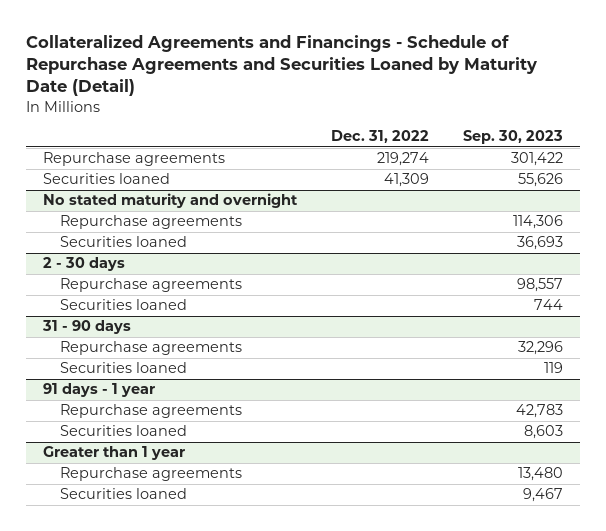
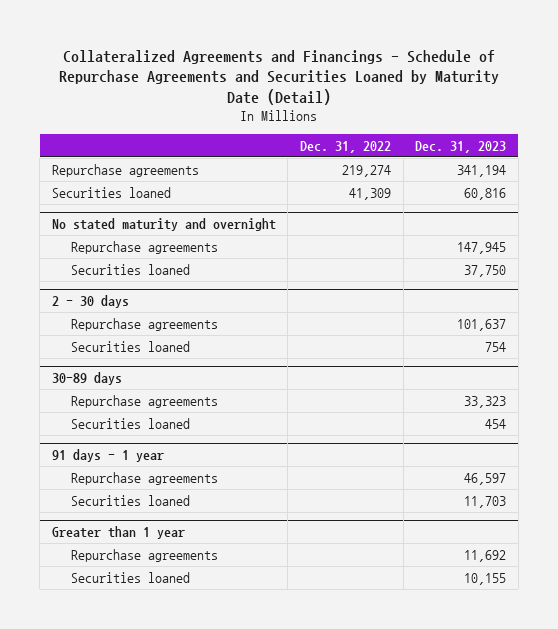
[463,130,564,145] Sep. 30, 2023 -> none
none -> [415,140,507,153] Dec. 31, 2023
[41,320,131,335] 31 - 90 days -> [51,372,122,386] 30-89 days

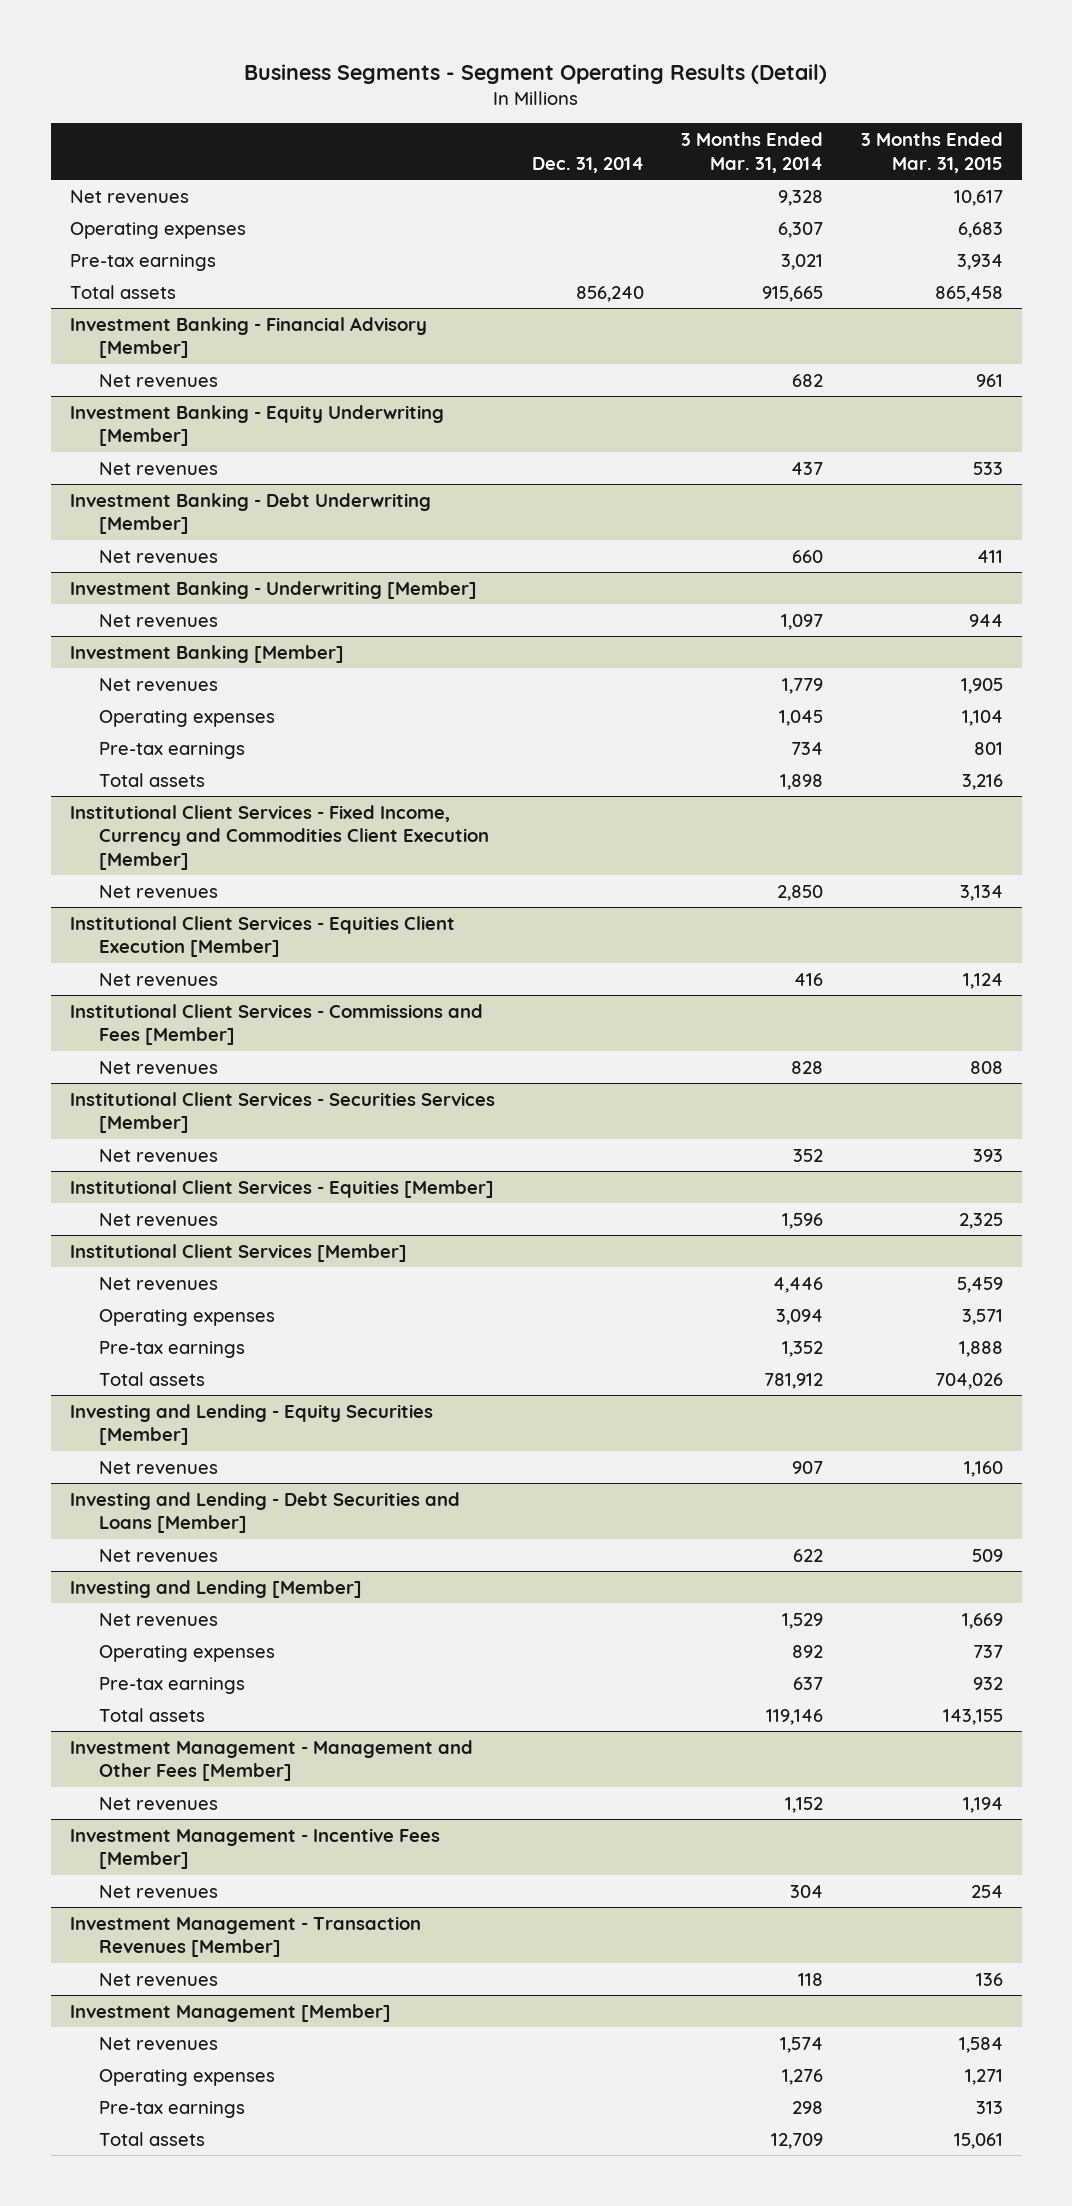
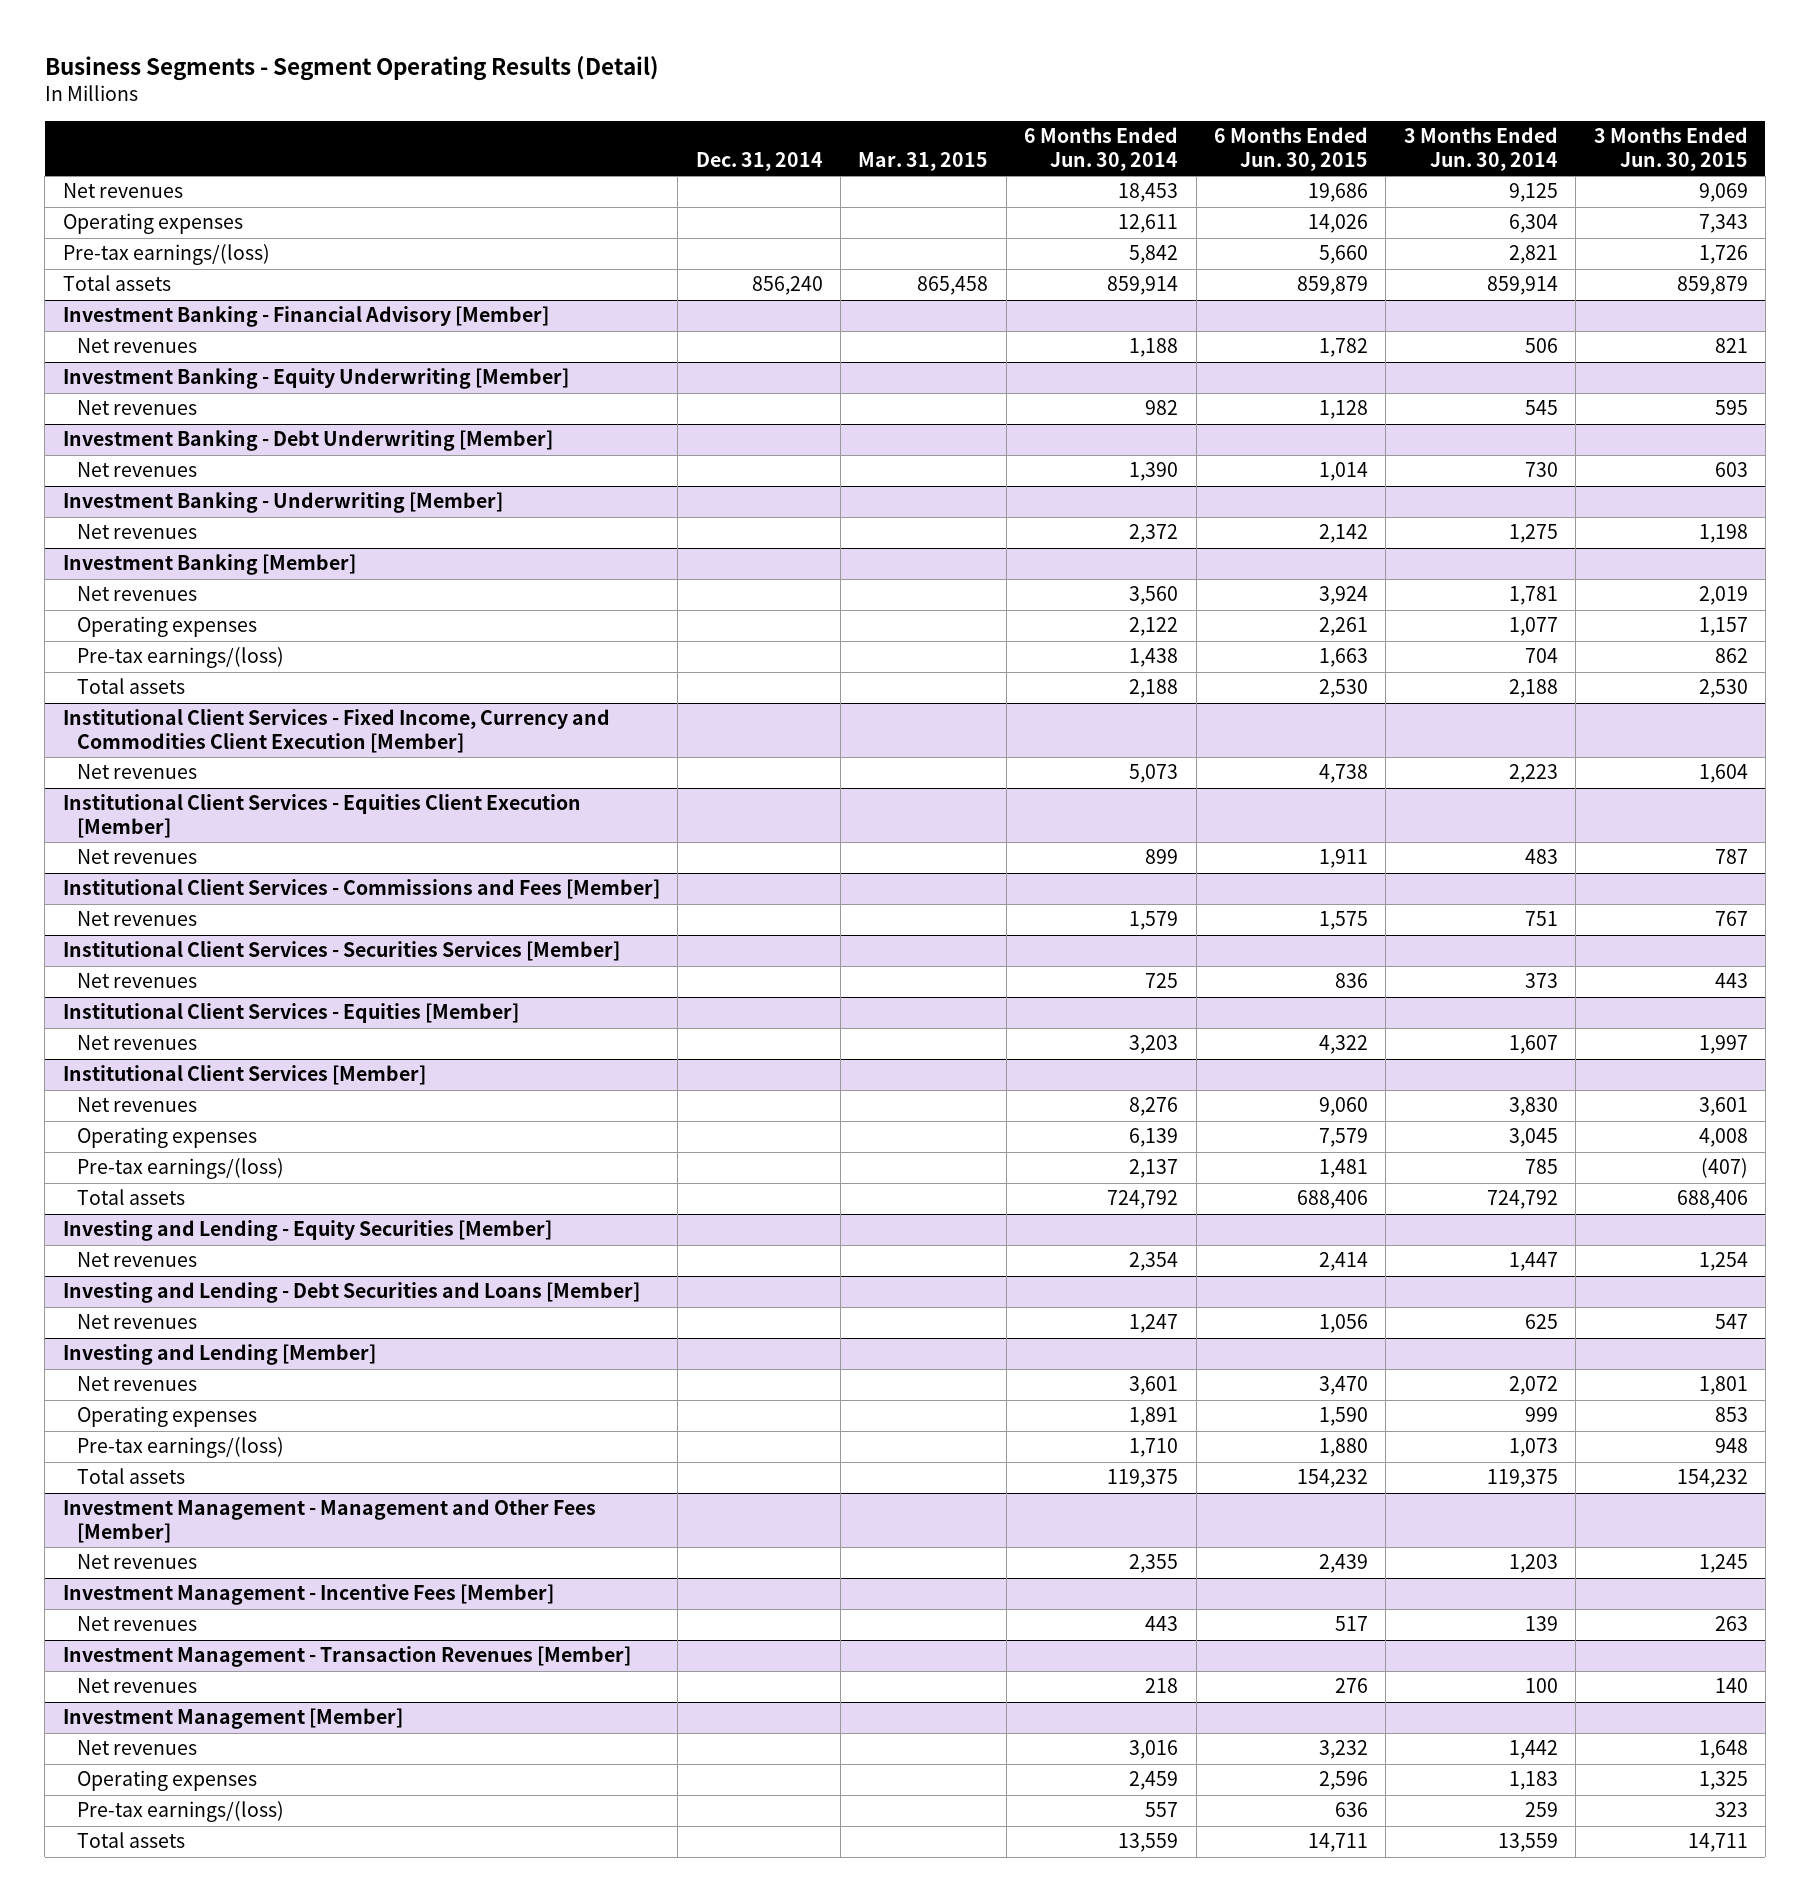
[681,132,824,173] 3 Months Ended Mar. 31, 2014 -> none
[860,132,1003,173] 3 Months Ended Mar. 31, 2015 -> none
none -> [858,152,989,172] Mar. 31, 2015
none -> [1024,127,1179,172] 6 Months Ended Jun. 30, 2014
none -> [1213,127,1368,172] 6 Months Ended Jun. 30, 2015
none -> [1403,127,1558,172] 3 Months Ended Jun. 30, 2014
none -> [1593,127,1748,172] 3 Months Ended Jun. 30, 2015
[69,253,216,271] Pre-tax earnings -> [62,244,270,266] Pre-tax earnings/(loss)
[98,741,245,759] Pre-tax earnings -> [77,647,285,669] Pre-tax earnings/(loss)
[98,1340,245,1358] Pre-tax earnings -> [77,1158,285,1180] Pre-tax earnings/(loss)
[98,1676,245,1694] Pre-tax earnings -> [77,1437,285,1459] Pre-tax earnings/(loss)
[98,2100,245,2118] Pre-tax earnings -> [77,1801,285,1823] Pre-tax earnings/(loss)

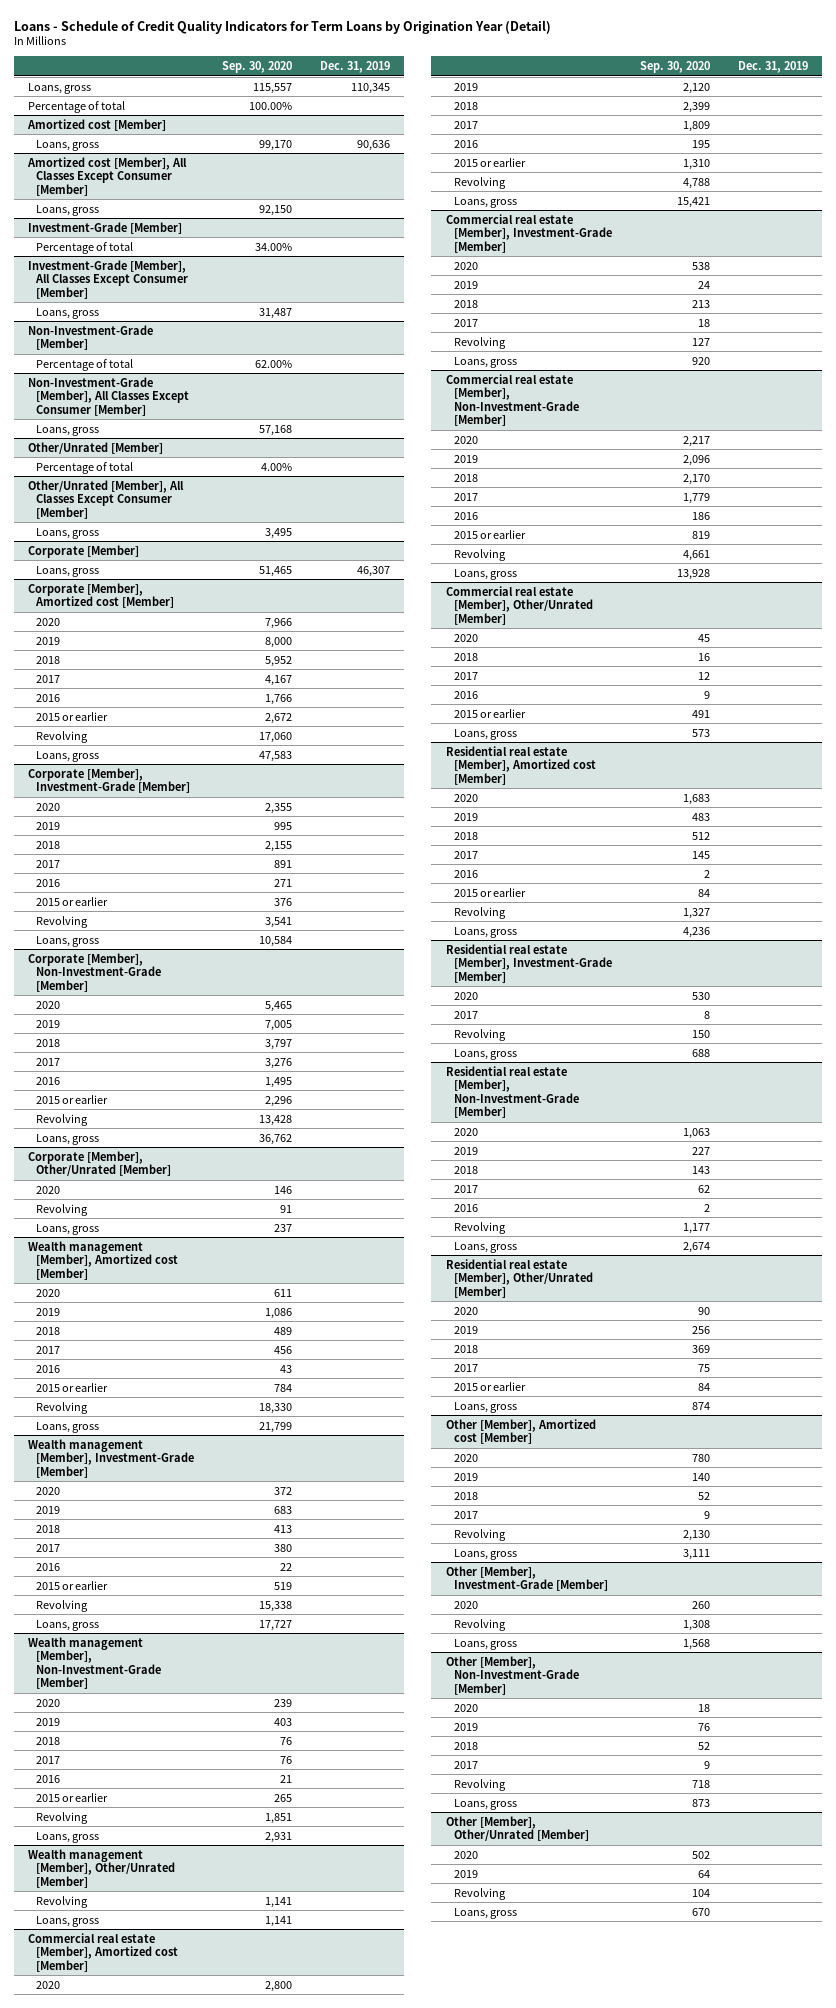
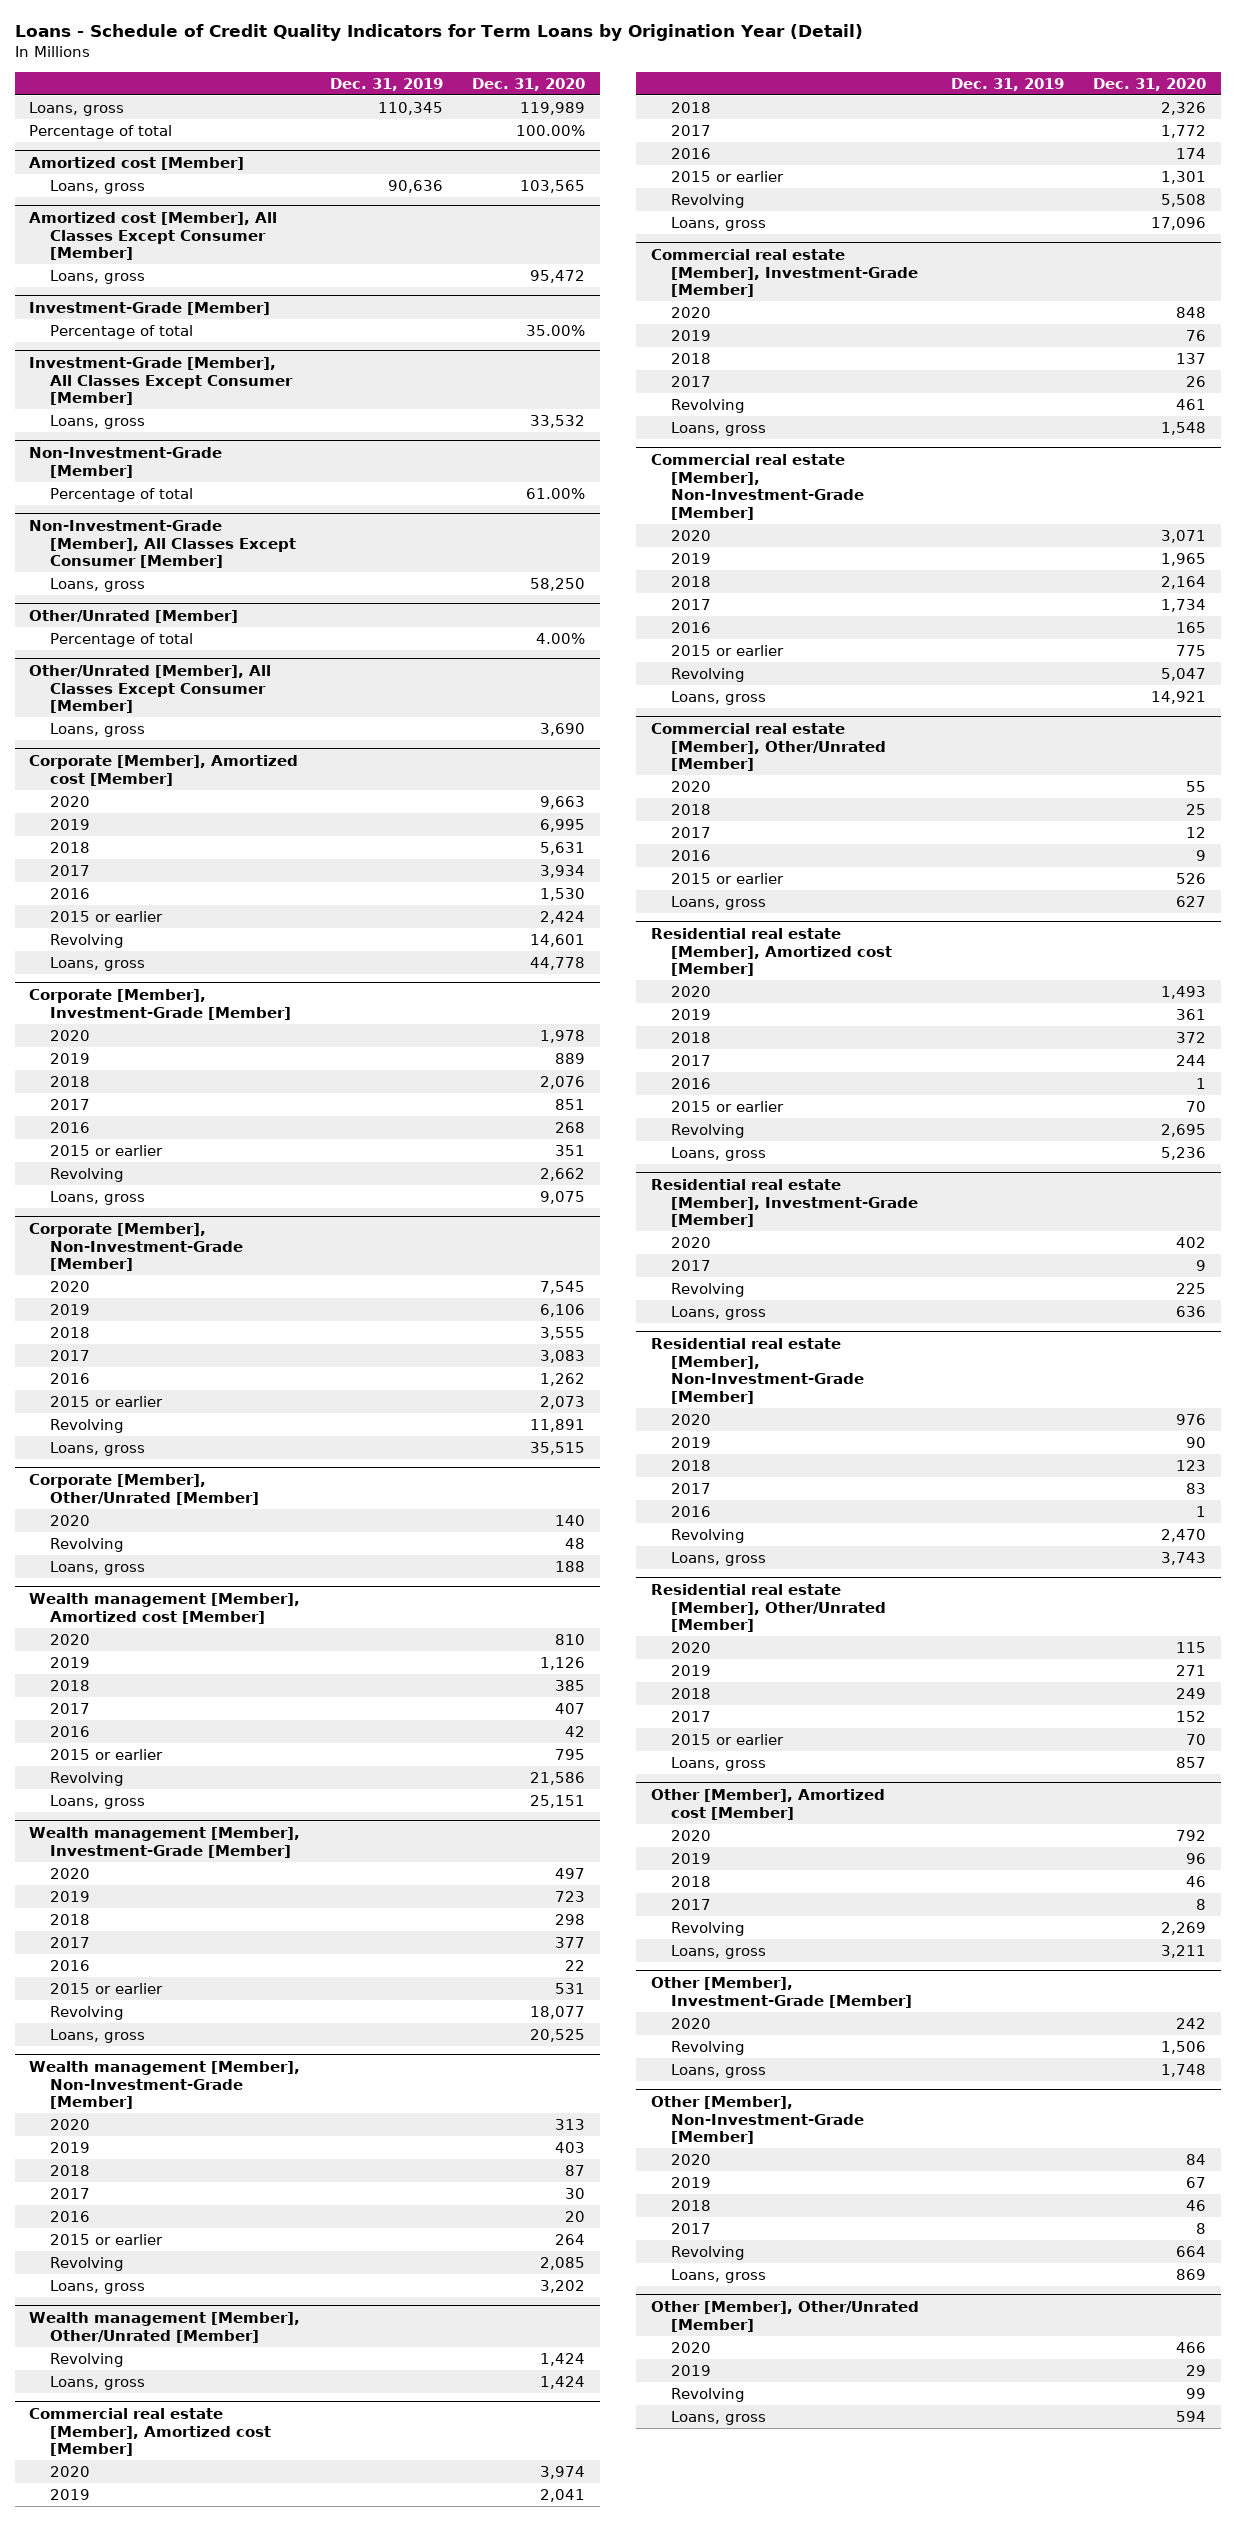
[221,61,292,74] Sep. 30, 2020 -> none
none -> [471,77,585,91] Dec. 31, 2020
[27,544,139,558] Corporate [Member] -> none
[35,565,99,577] Loans, gross -> none

